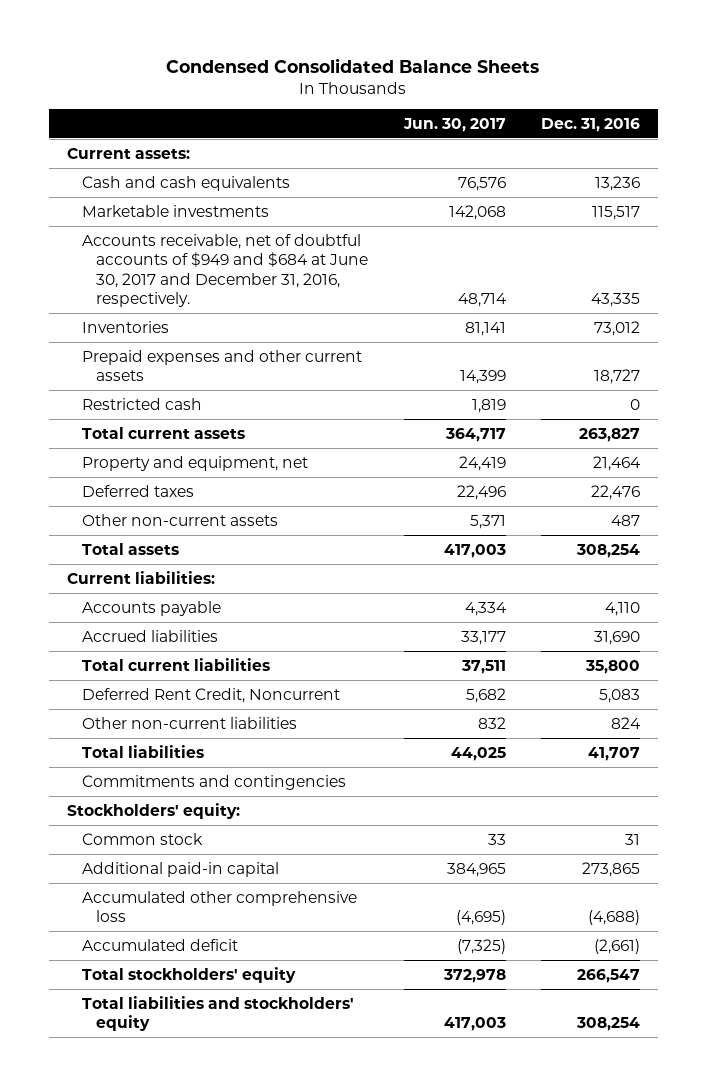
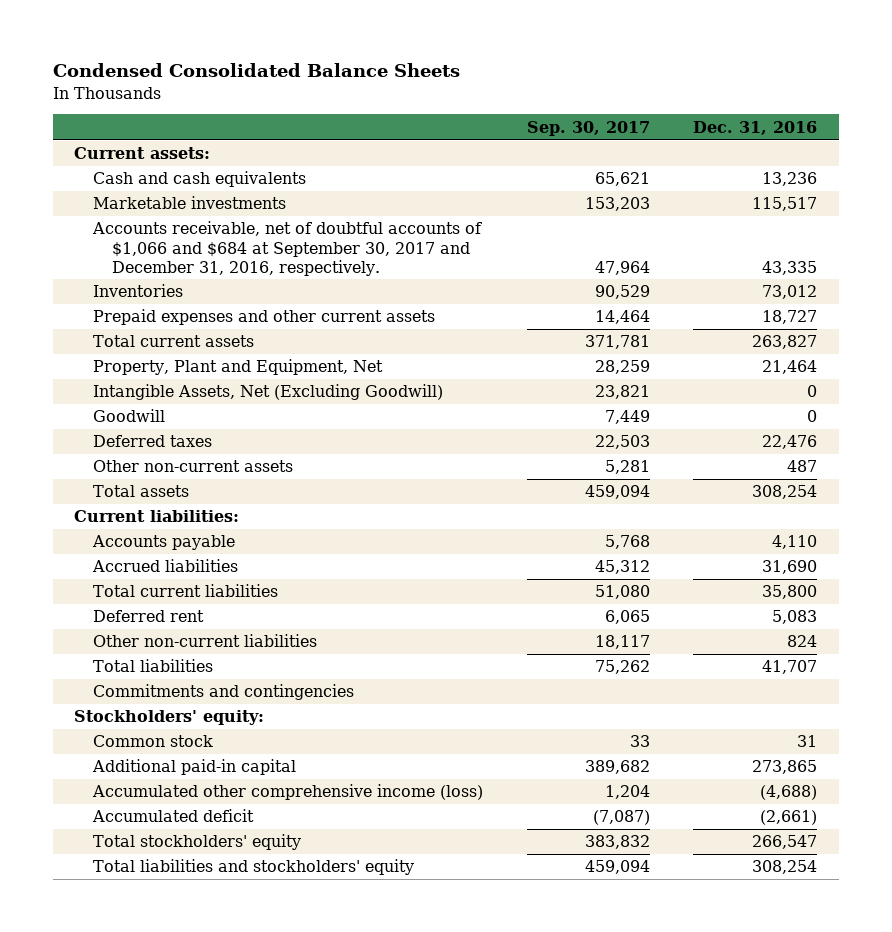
[402,117,506,132] Jun. 30, 2017 -> none
none -> [526,120,650,136] Sep. 30, 2017
[81,233,369,308] Accounts receivable, net of doubtful accounts of $949 and $684 at June 30, 2017 and December 31, 2016, respectively. -> [91,221,482,276] Accounts receivable, net of doubtful accounts of $1,066 and $684 at September 30, 2017 and December 31, 2016, respectively.
[81,397,202,410] Restricted cash -> none
[81,455,308,471] Property and equipment, net -> [92,359,383,376] Property, Plant and Equipment, Net
none -> [92,384,443,401] Intangible Assets, Net (Excluding Goodwill)
none -> [92,409,165,423] Goodwill
[81,687,340,703] Deferred Rent Credit, Noncurrent -> [92,610,204,623] Deferred rent
[81,890,357,923] Accumulated other comprehensive loss -> [91,784,483,801] Accumulated other comprehensive income (loss)

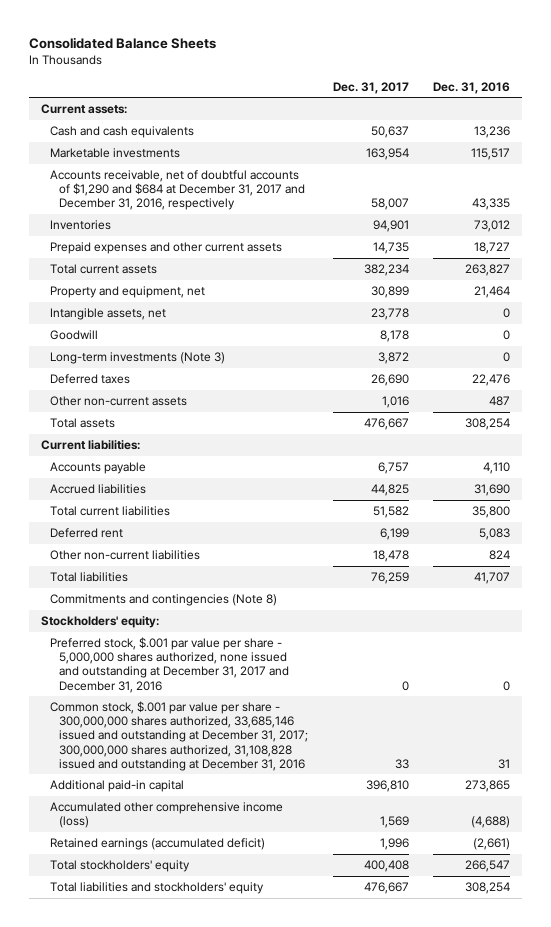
[52,63,460,78] Condensed Consolidated Balance Sheets -> [29,36,217,49] Consolidated Balance Sheets
[526,120,650,136] Sep. 30, 2017 -> none
none -> [332,81,409,94] Dec. 31, 2017
[91,221,482,276] Accounts receivable, net of doubtful accounts of $1,066 and $684 at September 30, 2017 and December 31, 2016, respectively. -> [50,170,306,211] Accounts receivable, net of doubtful accounts of $1,290 and $684 at December 31, 2017 and December 31, 2016, respectively
[92,359,383,376] Property, Plant and Equipment, Net -> [50,286,206,299] Property and equipment, net
[92,384,443,401] Intangible Assets, Net (Excluding Goodwill) -> [50,308,167,321] Intangible assets, net
none -> [50,352,226,365] Long-term investments (Note 3)
[92,684,354,701] Commitments and contingencies -> [50,594,278,607] Commitments and contingencies (Note 8)
none -> [50,637,290,693] Preferred stock, $.001 par value per share - 5,000,000 shares authorized, none issued and outstanding at December 31, 2017 and December 31, 2016
[92,735,213,748] Common stock -> [50,701,309,771] Common stock, $.001 par value per share - 300,000,000 shares authorized, 33,685,146 issued and outstanding at December 31, 2017; 300,000,000 shares authorized, 31,108,828 issued and outstanding at December 31, 2016
[91,809,254,823] Accumulated deficit -> [50,838,266,851] Retained earnings (accumulated deficit)

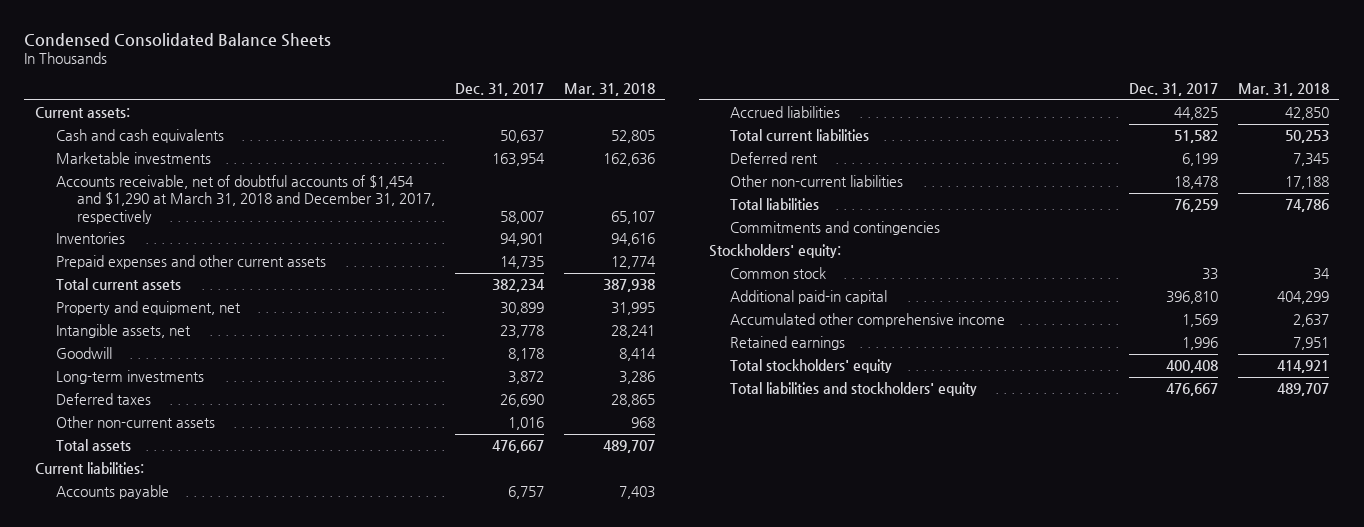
[29,36,217,49] Consolidated Balance Sheets -> [24,33,332,48] Condensed Consolidated Balance Sheets
[432,81,510,94] Dec. 31, 2016 -> none
none -> [563,83,655,97] Mar. 31, 2018
[50,170,306,211] Accounts receivable, net of doubtful accounts of $1,290 and $684 at December 31, 2017 and December 31, 2016, respectively -> [55,175,435,224] Accounts receivable, net of doubtful accounts of $1,454 and $1,290 at March 31, 2018 and December 31, 2017, respectively
[50,352,226,365] Long-term investments (Note 3) -> [55,370,204,385] Long-term investments
[50,594,278,607] Commitments and contingencies (Note 8) -> [729,221,940,236] Commitments and contingencies
[50,637,290,693] Preferred stock, $.001 par value per share - 5,000,000 shares authorized, none issued and outstanding at December 31, 2017 and December 31, 2016 -> none
[50,701,309,771] Common stock, $.001 par value per share - 300,000,000 shares authorized, 33,685,146 issued and outstanding at December 31, 2017; 300,000,000 shares authorized, 31,108,828 issued and outstanding at December 31, 2016 -> [729,267,826,280] Common stock
[50,802,284,829] Accumulated other comprehensive income (loss) -> [729,313,1005,328] Accumulated other comprehensive income
[50,838,266,851] Retained earnings (accumulated deficit) -> [729,336,845,351] Retained earnings

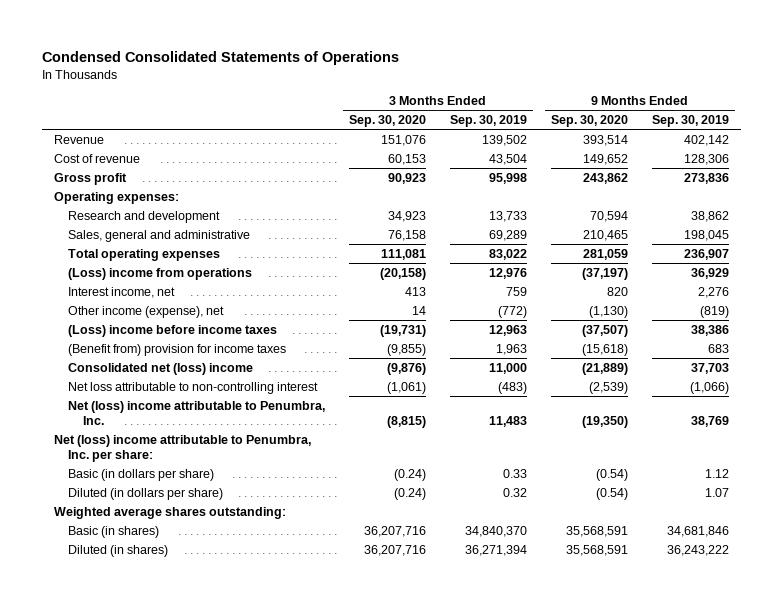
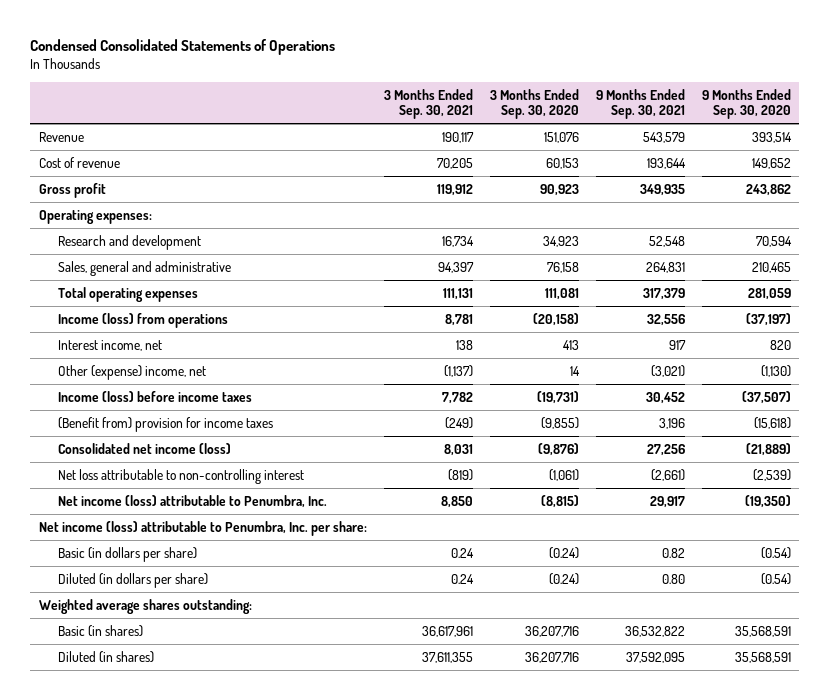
[450,115,528,128] Sep. 30, 2019 -> none
[652,115,730,128] Sep. 30, 2019 -> none
none -> [383,88,473,120] 3 Months Ended Sep. 30, 2021
none -> [595,88,685,120] 9 Months Ended Sep. 30, 2021
[68,267,253,280] (Loss) income from operations -> [57,312,228,328] Income (loss) from operations
[68,305,225,318] Other income (expense), net -> [57,364,206,380] Other (expense) income, net
[68,324,278,337] (Loss) income before income taxes -> [57,390,252,402] Income (loss) before income taxes
[68,362,254,375] Consolidated net (loss) income -> [57,442,231,454] Consolidated net income (loss)
[68,400,326,425] Net (loss) income attributable to Penumbra, Inc. -> [57,494,327,508] Net income (loss) attributable to Penumbra, Inc.
[54,434,312,462] Net (loss) income attributable to Penumbra, Inc. per share: -> [38,520,367,536] Net income (loss) attributable to Penumbra, Inc. per share:

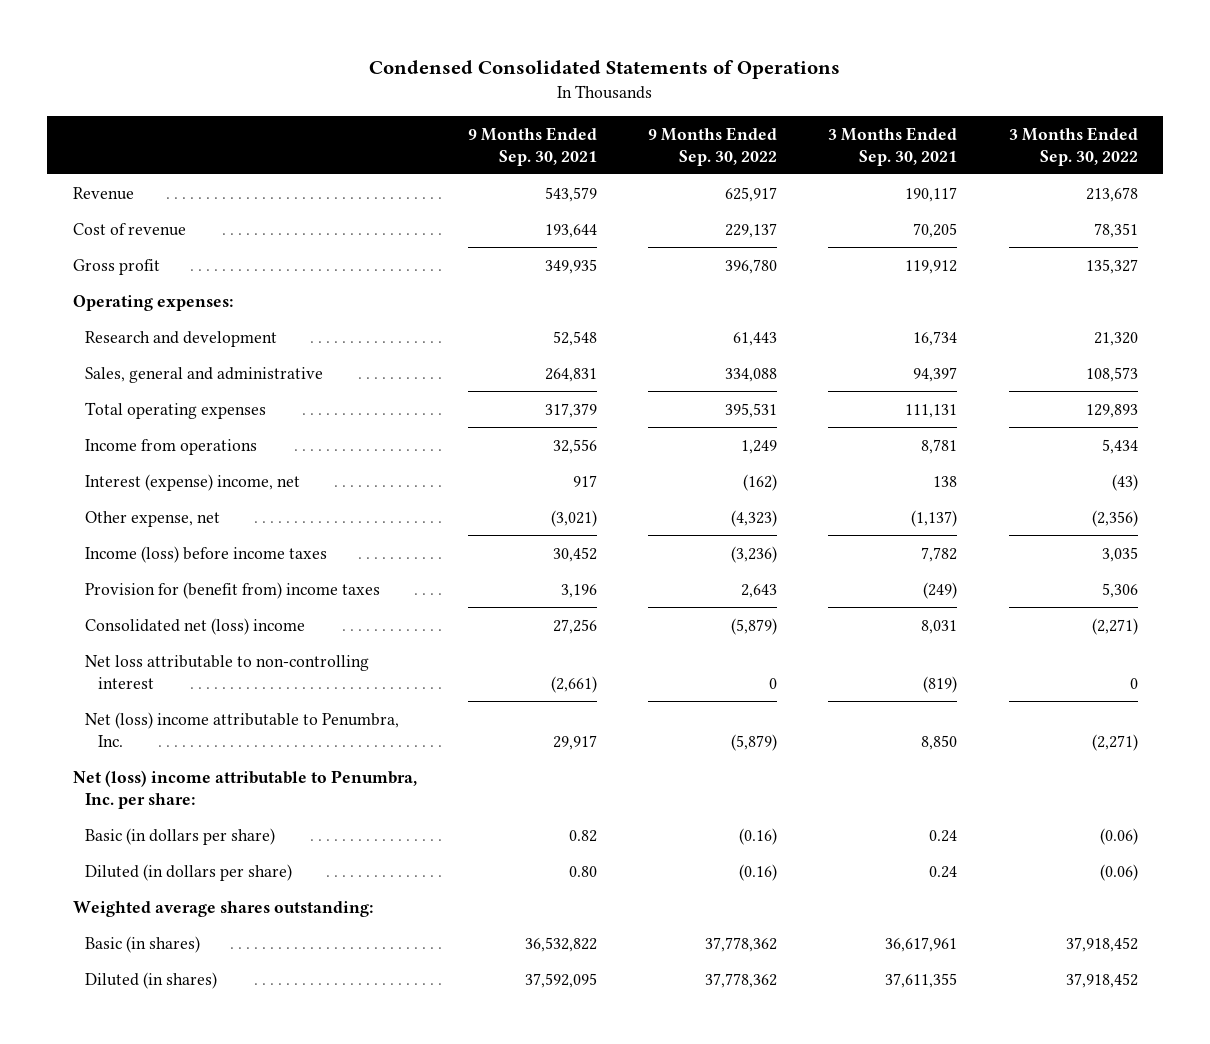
[489,88,579,120] 3 Months Ended Sep. 30, 2020 -> none
[701,88,791,120] 9 Months Ended Sep. 30, 2020 -> none
none -> [648,126,778,166] 9 Months Ended Sep. 30, 2022
none -> [1008,126,1138,166] 3 Months Ended Sep. 30, 2022
[57,312,228,328] Income (loss) from operations -> [85,438,258,455] Income from operations
[57,339,162,351] Interest income, net -> [85,473,301,491] Interest (expense) income, net
[57,364,206,380] Other (expense) income, net -> [85,510,221,527] Other expense, net
[57,416,273,432] (Benefit from) provision for income taxes -> [85,581,381,599] Provision for (benefit from) income taxes
[57,442,231,454] Consolidated net income (loss) -> [85,617,306,635] Consolidated net (loss) income
[57,494,327,508] Net income (loss) attributable to Penumbra, Inc. -> [85,711,400,747] Net (loss) income attributable to Penumbra, Inc.
[38,520,367,536] Net income (loss) attributable to Penumbra, Inc. per share: -> [72,769,417,809] Net (loss) income attributable to Penumbra, Inc. per share:

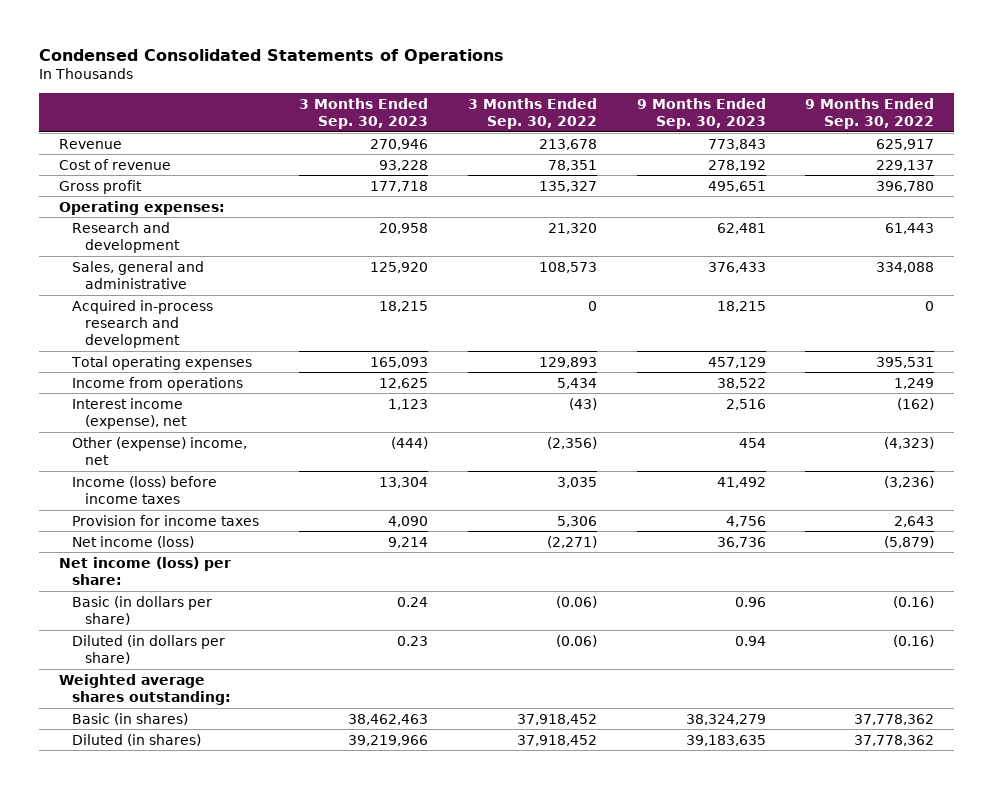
[467,126,597,166] 9 Months Ended Sep. 30, 2021 -> none
[828,126,958,166] 3 Months Ended Sep. 30, 2021 -> none
none -> [299,97,429,130] 3 Months Ended Sep. 30, 2023
none -> [636,97,766,130] 9 Months Ended Sep. 30, 2023
none -> [72,299,214,349] Acquired in-process research and development
[85,473,301,491] Interest (expense) income, net -> [72,397,188,429] Interest income (expense), net
[85,510,221,527] Other expense, net -> [72,436,248,465] Other (expense) income, net
[85,617,306,635] Consolidated net (loss) income -> none
[85,654,370,689] Net loss attributable to non-controlling interest -> none
[85,581,381,599] Provision for (benefit from) income taxes -> [72,514,260,526] Provision for income taxes
[85,711,400,747] Net (loss) income attributable to Penumbra, Inc. -> [72,535,195,548] Net income (loss)
[72,769,417,809] Net (loss) income attributable to Penumbra, Inc. per share: -> [59,556,232,585] Net income (loss) per share:

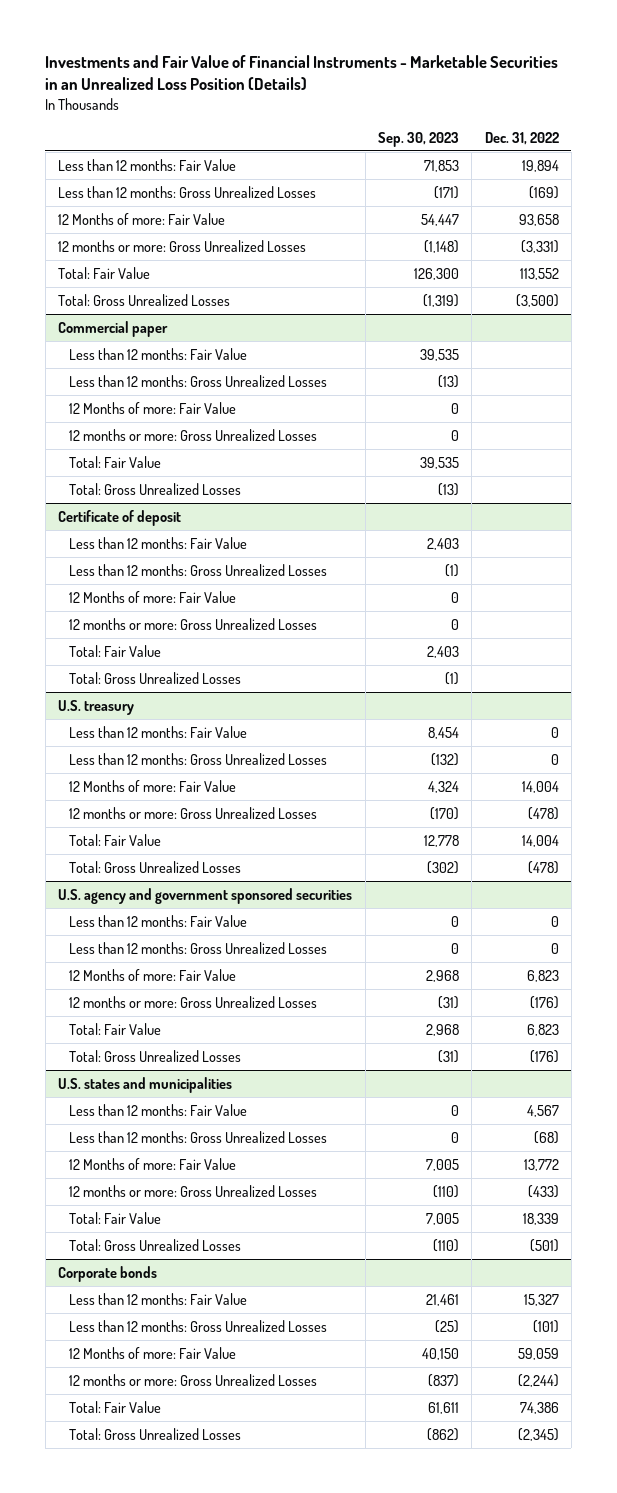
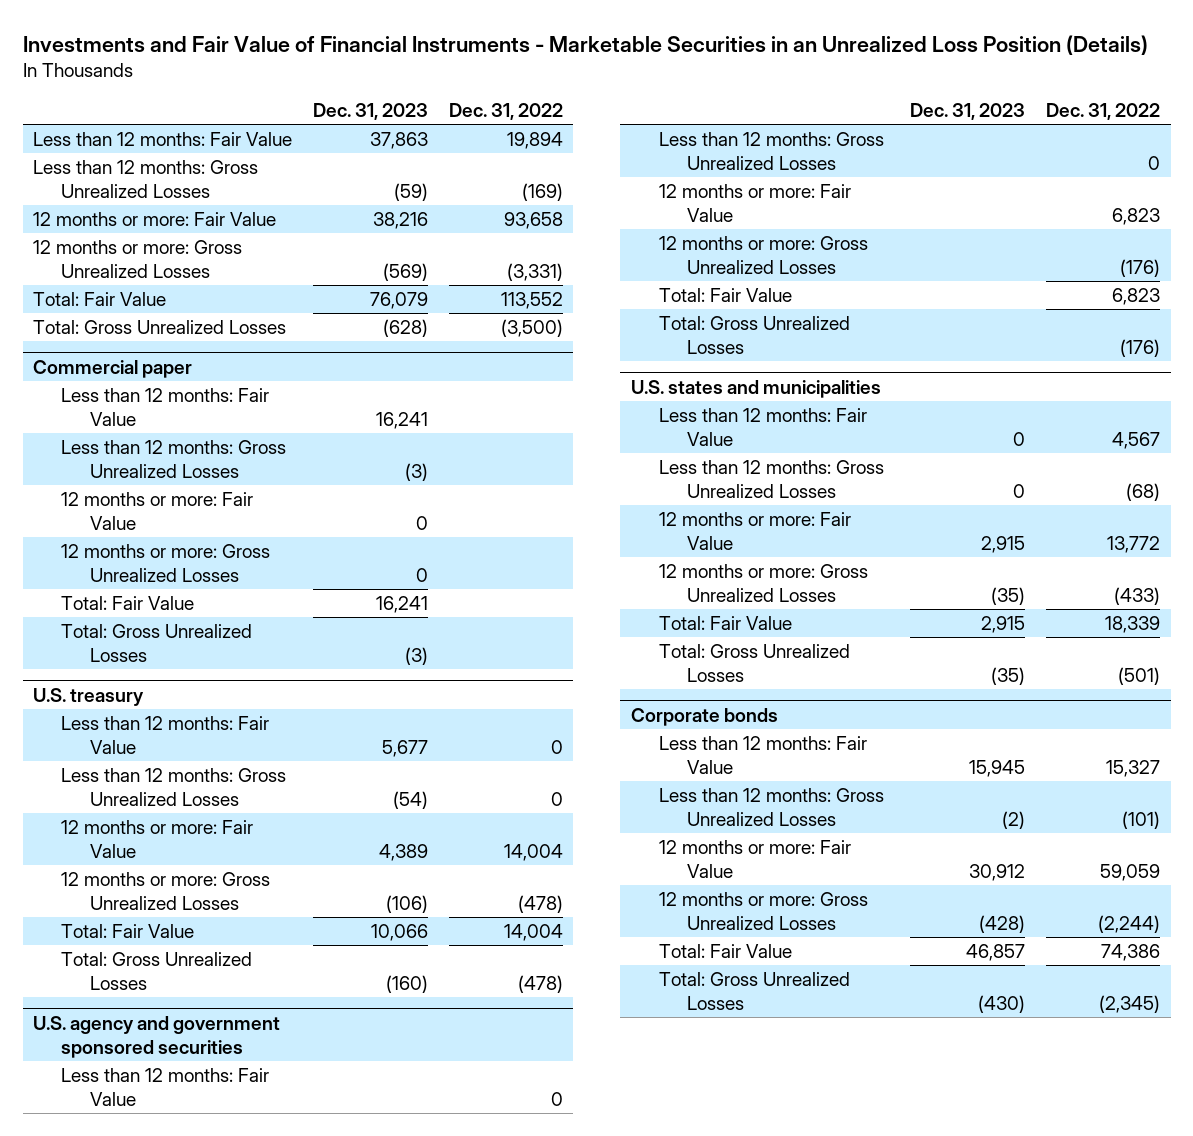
[377,131,459,147] Sep. 30, 2023 -> none
none -> [312,103,428,121] Dec. 31, 2023
[58,212,226,225] 12 Months of more: Fair Value -> [33,212,277,227] 12 months or more: Fair Value
[68,428,317,441] 12 months or more: Gross Unrealized Losses -> none
[68,455,161,468] Total: Fair Value -> none
[68,482,241,495] Total: Gross Unrealized Losses -> none
[58,509,182,526] Certificate of deposit -> none
[68,536,247,549] Less than 12 months: Fair Value -> none
[68,563,327,576] Less than 12 months: Gross Unrealized Losses -> none
[68,590,236,603] 12 Months of more: Fair Value -> none
[68,401,236,414] 12 Months of more: Fair Value -> [61,492,254,530] 12 months or more: Fair Value
[68,779,236,792] 12 Months of more: Fair Value -> [61,820,254,858] 12 months or more: Fair Value
[68,968,236,981] 12 Months of more: Fair Value -> [658,184,851,222] 12 months or more: Fair Value
[68,1157,236,1170] 12 Months of more: Fair Value -> [658,512,851,550] 12 months or more: Fair Value
[68,1346,236,1359] 12 Months of more: Fair Value -> [658,840,851,878] 12 months or more: Fair Value

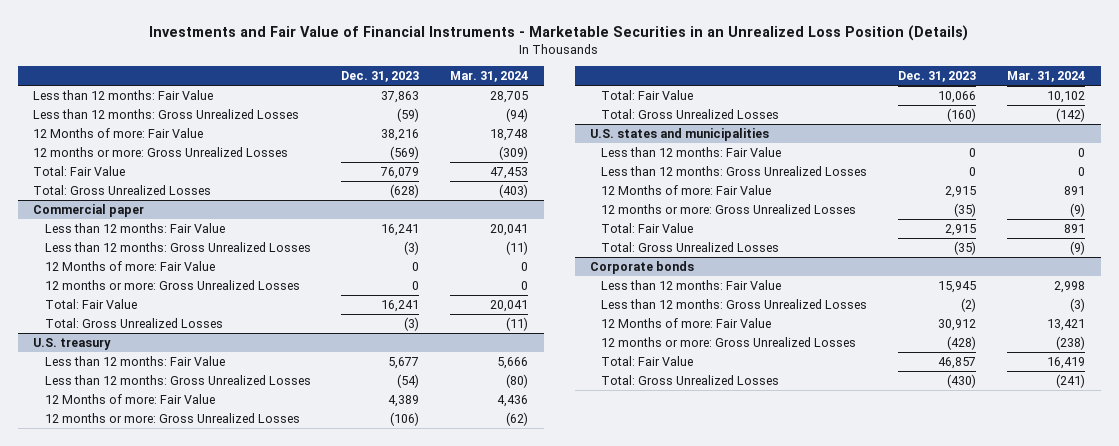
[448,103,563,121] Dec. 31, 2022 -> none
none -> [450,71,529,83] Mar. 31, 2024
[33,212,277,227] 12 months or more: Fair Value -> [33,127,204,138] 12 Months of more: Fair Value
[61,492,254,530] 12 months or more: Fair Value -> [44,260,215,271] 12 Months of more: Fair Value
[61,820,254,858] 12 months or more: Fair Value -> [44,393,215,404] 12 Months of more: Fair Value
[33,1015,281,1058] U.S. agency and government sponsored securities -> none
[61,1068,270,1106] Less than 12 months: Fair Value -> none
[658,132,884,170] Less than 12 months: Gross Unrealized Losses -> none
[658,184,851,222] 12 months or more: Fair Value -> none
[658,236,868,274] 12 months or more: Gross Unrealized Losses -> none
[658,288,792,303] Total: Fair Value -> none
[658,316,850,354] Total: Gross Unrealized Losses -> none
[658,512,851,550] 12 months or more: Fair Value -> [601,184,772,195] 12 Months of more: Fair Value
[658,840,851,878] 12 months or more: Fair Value -> [601,317,772,328] 12 Months of more: Fair Value

